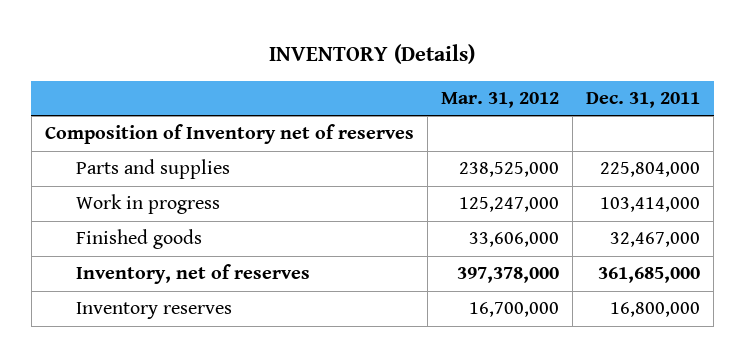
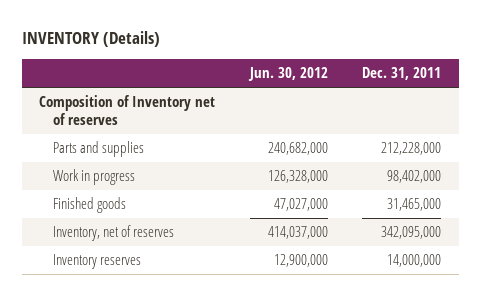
[440,91,559,108] Mar. 31, 2012 -> none
none -> [247,67,328,82] Jun. 30, 2012
[600,162,701,178] 225,804,000 -> [381,142,442,156] 212,228,000
[600,197,701,213] 103,414,000 -> [387,170,442,184] 98,402,000
[610,232,701,248] 32,467,000 -> [387,198,442,212] 31,465,000
[598,267,701,284] 361,685,000 -> [381,226,442,240] 342,095,000
[610,302,701,318] 16,800,000 -> [387,254,442,268] 14,000,000

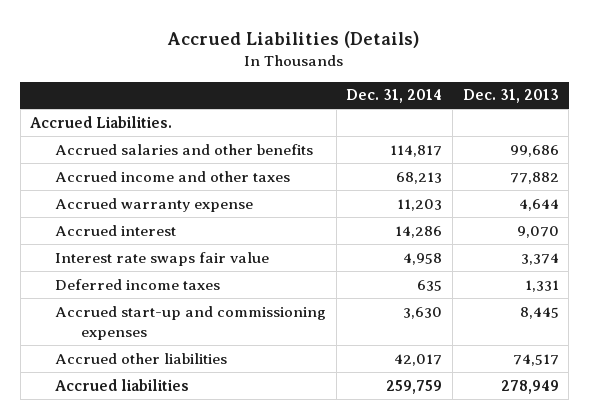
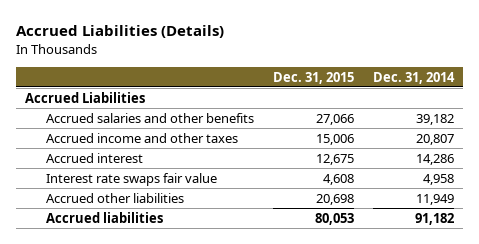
[462,89,559,104] Dec. 31, 2013 -> none
none -> [273,71,355,84] Dec. 31, 2015
[55,197,254,212] Accrued warranty expense -> none
[30,115,173,128] Accrued Liabilities. -> [25,91,146,103] Accrued Liabilities
[390,144,443,157] 114,817 -> [416,113,455,125] 39,182
[396,171,443,184] 68,213 -> [416,133,455,145] 20,807
[55,278,221,290] Deferred income taxes -> none
[55,305,327,340] Accrued start-up and commissioning expenses -> none
[394,353,443,366] 42,017 -> [416,193,455,205] 11,949
[386,379,443,394] 259,759 -> [415,212,455,225] 91,182

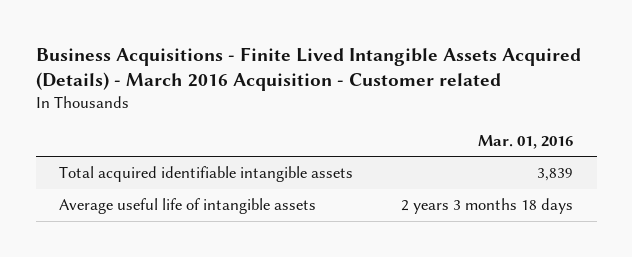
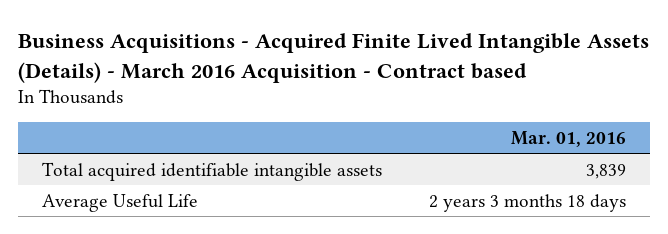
[35,46,581,92] Business Acquisitions - Finite Lived Intangible Assets Acquired (Details) - March 2016 Acquisition - Customer related -> [18,32,650,83] Business Acquisitions - Acquired Finite Lived Intangible Assets (Details) - March 2016 Acquisition - Contract based
[59,198,317,215] Average useful life of intangible assets -> [41,193,198,212] Average Useful Life

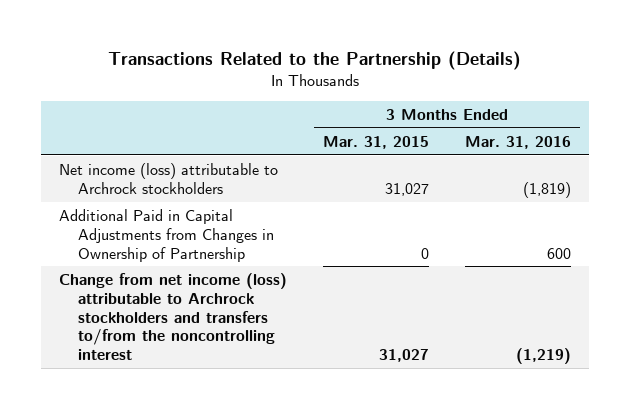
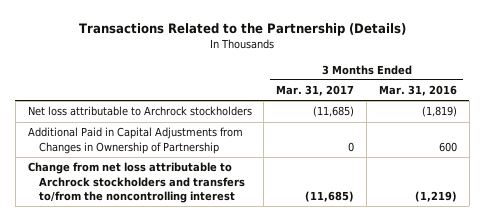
[322,135,429,149] Mar. 31, 2015 -> none
none -> [276,85,355,97] Mar. 31, 2017
[58,162,278,194] Net income (loss) attributable to Archrock stockholders -> [27,106,252,117] Net loss attributable to Archrock stockholders
[58,272,287,361] Change from net income (loss) attributable to Archrock stockholders and transfers to/from the noncontrolling interest -> [27,162,245,203] Change from net loss attributable to Archrock stockholders and transfers to/from the noncontrolling interest

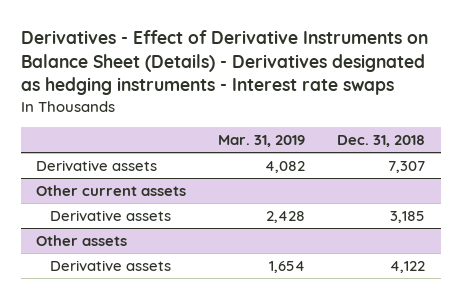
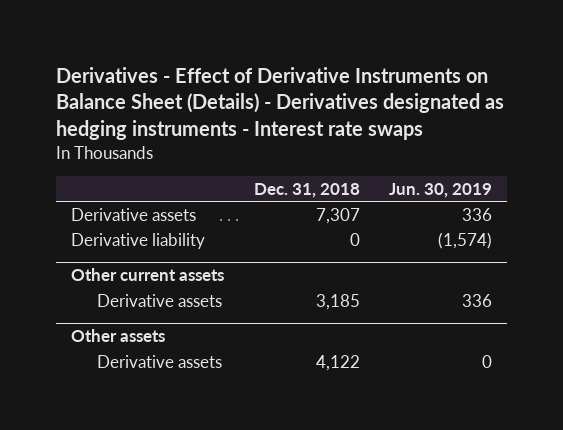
[218,135,306,148] Mar. 31, 2019 -> none
none -> [389,182,493,198] Jun. 30, 2019
none -> [71,232,206,249] Derivative liability

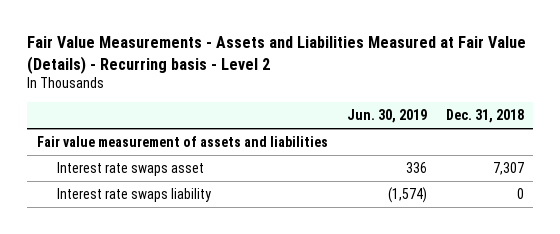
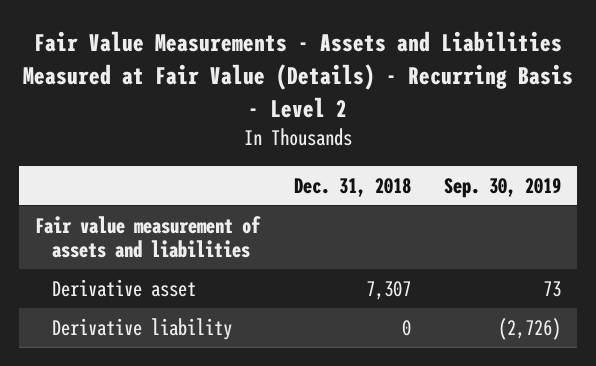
[27,36,527,74] Fair Value Measurements - Assets and Liabilities Measured at Fair Value (Details) - Recurring basis - Level 2 -> [23,31,574,118] Fair Value Measurements - Assets and Liabilities Measured at Fair Value (Details) - Recurring Basis - Level 2
[346,109,427,124] Jun. 30, 2019 -> none
none -> [443,177,561,198] Sep. 30, 2019
[56,162,204,177] Interest rate swaps asset -> [51,278,196,297] Derivative asset
[56,188,211,203] Interest rate swaps liability -> [51,317,232,340] Derivative liability

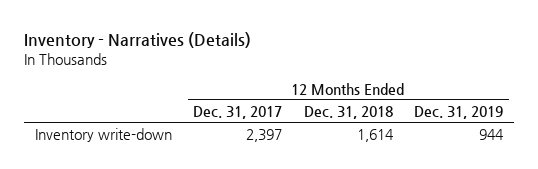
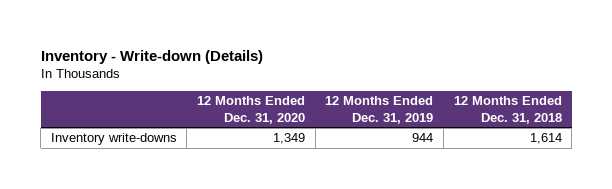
[23,32,251,49] Inventory - Narratives (Details) -> [40,49,263,64] Inventory - Write-down (Details)
[193,106,283,120] Dec. 31, 2017 -> none
none -> [197,96,306,124] 12 Months Ended Dec. 31, 2020
[34,128,172,143] Inventory write-down -> [50,133,177,146] Inventory write-downs

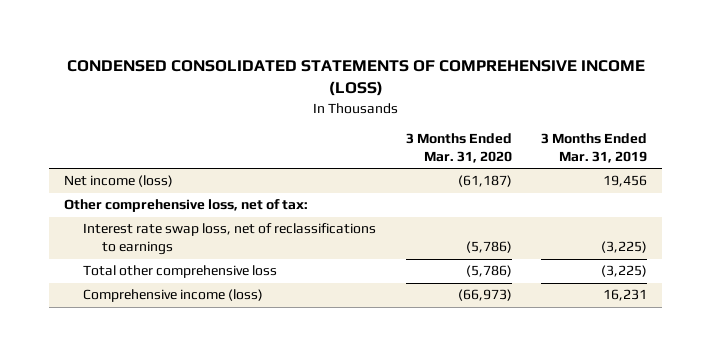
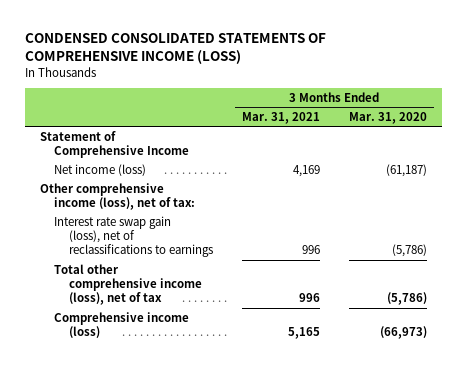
[541,133,648,164] 3 Months Ended Mar. 31, 2019 -> none
none -> [241,111,320,124] Mar. 31, 2021
none -> [39,130,190,159] Statement of Comprehensive Income
[64,199,309,213] Other comprehensive loss, net of tax: -> [39,182,196,211] Other comprehensive income (loss), net of tax:
[83,223,377,256] Interest rate swap loss, net of reclassifications to earnings -> [54,215,213,258] Interest rate swap gain (loss), net of reclassifications to earnings
[83,265,278,279] Total other comprehensive loss -> [54,263,202,306] Total other comprehensive income (loss), net of tax

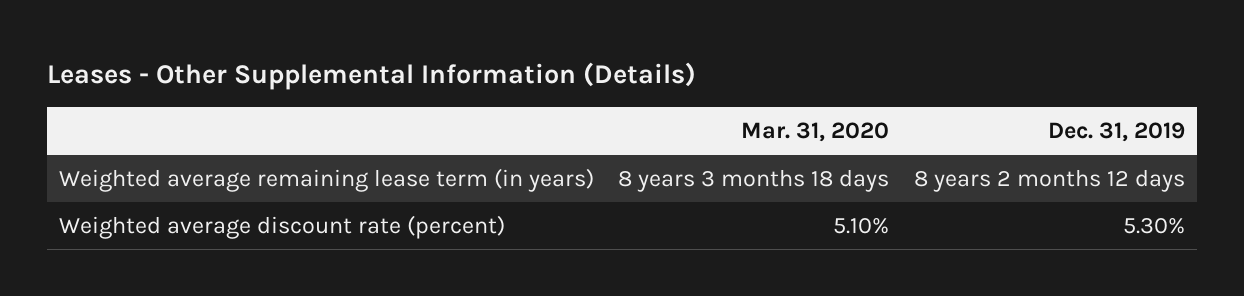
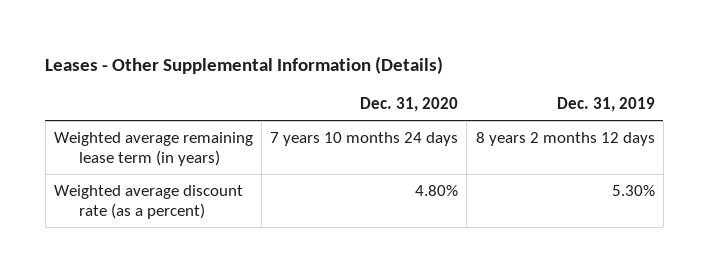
[741,122,890,143] Mar. 31, 2020 -> none
none -> [360,96,459,112] Dec. 31, 2020
[58,215,505,240] Weighted average discount rate (percent) -> [53,184,243,220] Weighted average discount rate (as a percent)

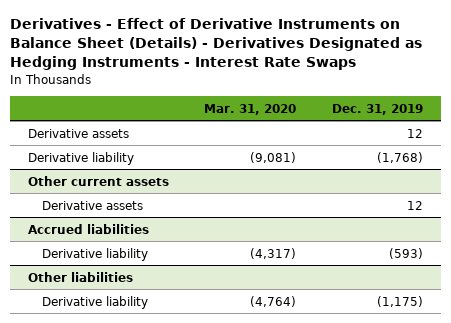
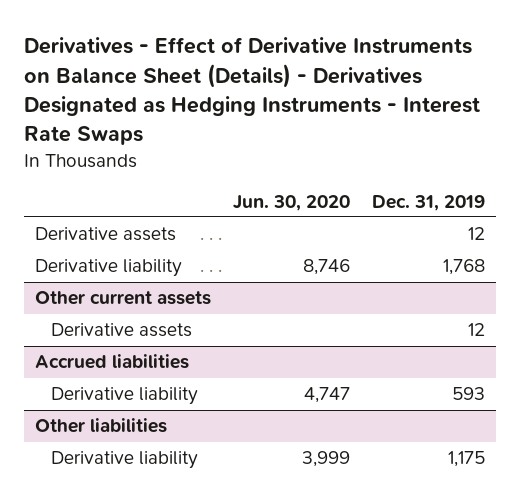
[204,103,297,115] Mar. 31, 2020 -> none
none -> [232,194,350,211] Jun. 30, 2020
[376,151,423,163] (1,768) -> [442,259,485,276] 1,768
[388,247,423,259] (593) -> [451,387,485,401] 593
[376,295,423,307] (1,175) -> [447,451,485,468] 1,175

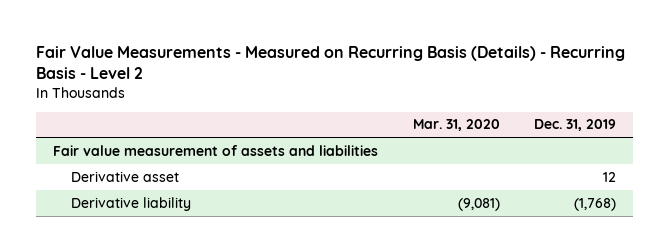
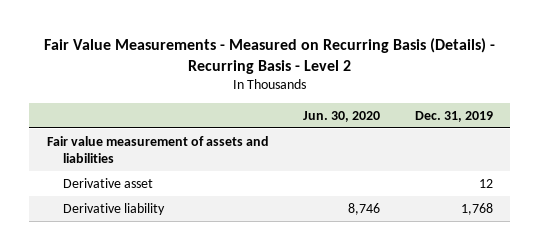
[412,119,500,132] Mar. 31, 2020 -> none
none -> [303,110,381,122] Jun. 30, 2020
[573,197,616,211] (1,768) -> [460,202,493,215] 1,768

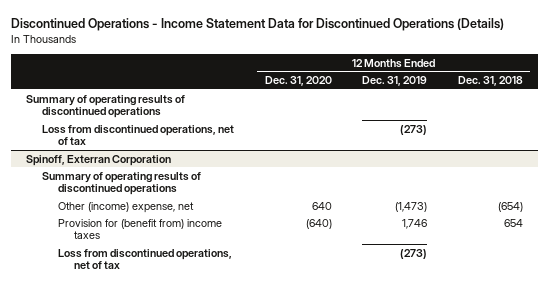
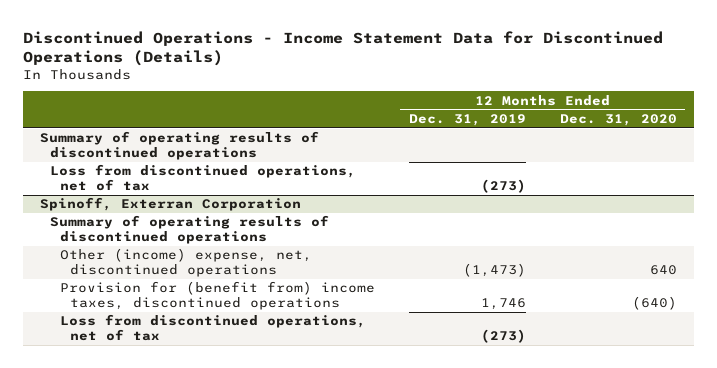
[457,75,523,86] Dec. 31, 2018 -> none
[58,201,195,213] Other (income) expense, net -> [59,248,312,277] Other (income) expense, net, discontinued operations
[58,218,223,240] Provision for (benefit from) income taxes -> [59,281,375,310] Provision for (benefit from) income taxes, discontinued operations

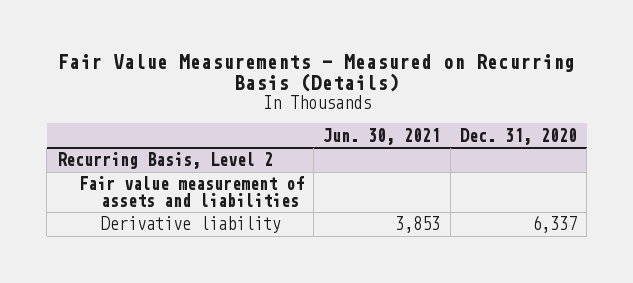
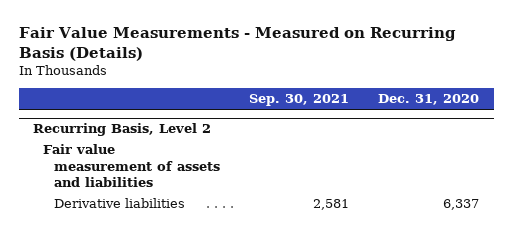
[323,127,441,145] Jun. 30, 2021 -> none
none -> [248,94,349,107] Sep. 30, 2021
[101,216,282,234] Derivative liability -> [53,198,185,209] Derivative liabilities

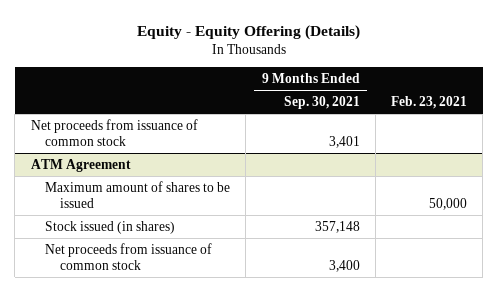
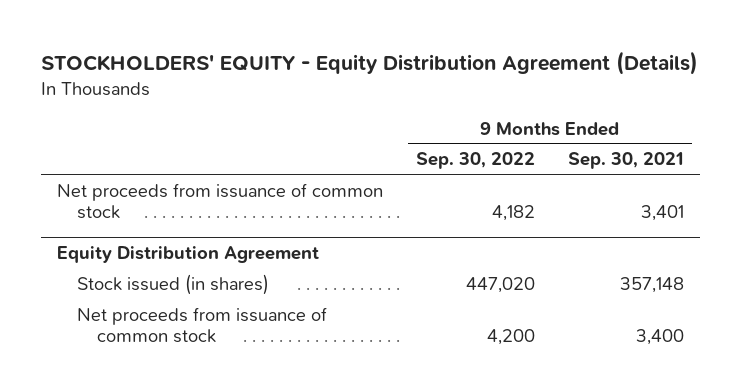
[136,24,360,40] Equity - Equity Offering (Details) -> [41,50,699,75] STOCKHOLDERS' EQUITY - Equity Distribution Agreement (Details)
[391,96,468,110] Feb. 23, 2021 -> none
none -> [416,152,536,170] Sep. 30, 2022
[45,180,231,209] Maximum amount of shares to be issued -> none
[30,158,131,172] ATM Agreement -> [57,246,320,264] Equity Distribution Agreement

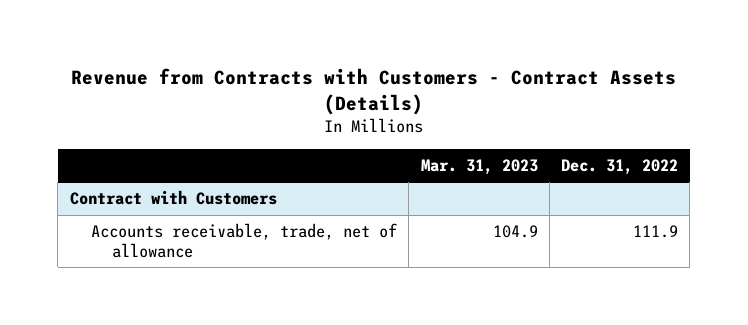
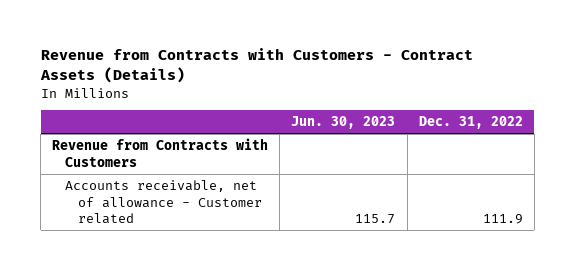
[420,158,538,175] Mar. 31, 2023 -> none
none -> [291,116,396,130] Jun. 30, 2023
[69,190,277,206] Contract with Customers -> none
none -> [52,138,269,167] Revenue from Contracts with Customers
[91,223,398,259] Accounts receivable, trade, net of allowance -> [65,180,262,225] Accounts receivable, net of allowance - Customer related

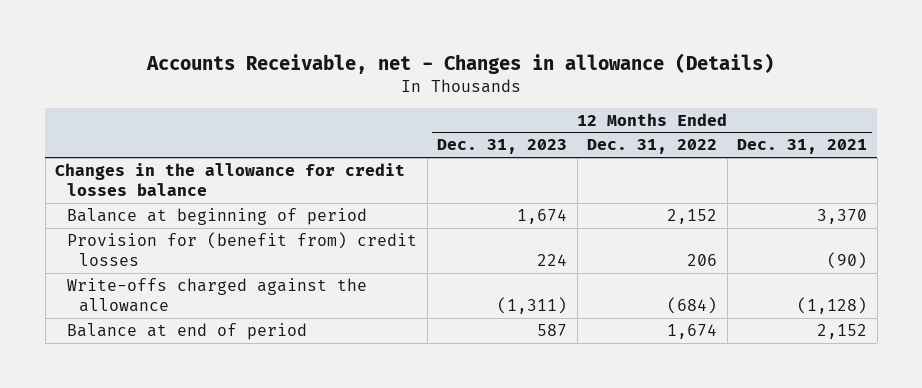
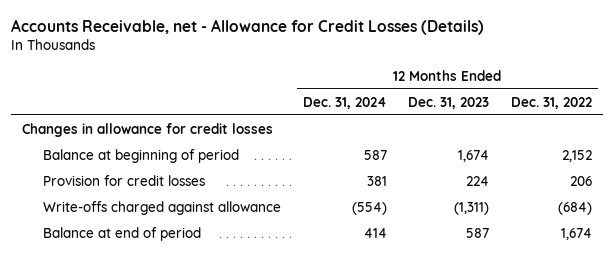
[146,53,775,75] Accounts Receivable, net - Changes in allowance (Details) -> [10,18,484,35] Accounts Receivable, net - Allowance for Credit Losses (Details)
[737,139,868,155] Dec. 31, 2021 -> none
none -> [302,96,387,109] Dec. 31, 2024
[55,162,406,197] Changes in the allowance for credit losses balance -> [21,122,273,137] Changes in allowance for credit losses
[67,231,418,267] Provision for (benefit from) credit losses -> [42,174,205,186] Provision for credit losses
[67,277,368,313] Write-offs charged against the allowance -> [42,200,281,215] Write-offs charged against allowance

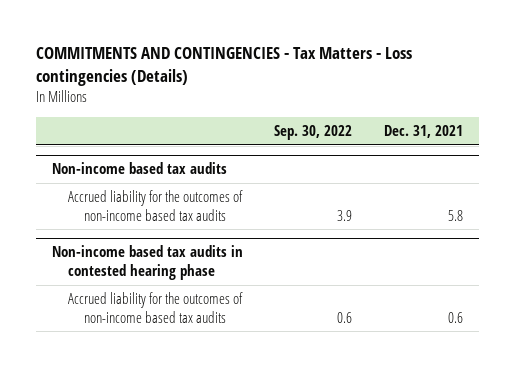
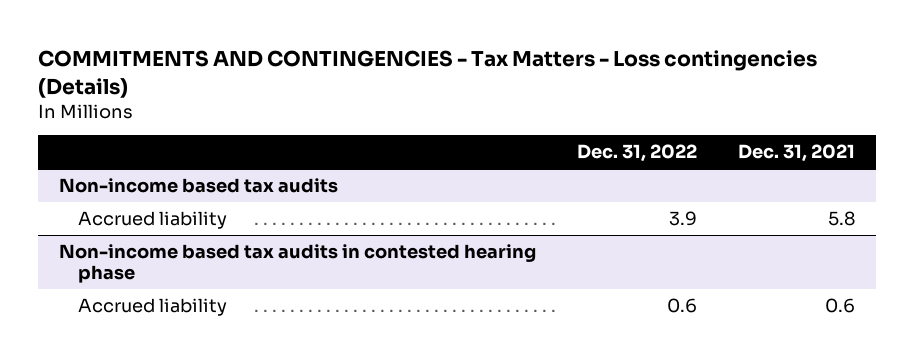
[274,125,353,141] Sep. 30, 2022 -> none
none -> [576,144,697,163] Dec. 31, 2022
[67,190,243,221] Accrued liability for the outcomes of non-income based tax audits -> [78,211,228,230] Accrued liability
[67,292,243,323] Accrued liability for the outcomes of non-income based tax audits -> [78,298,228,317] Accrued liability

